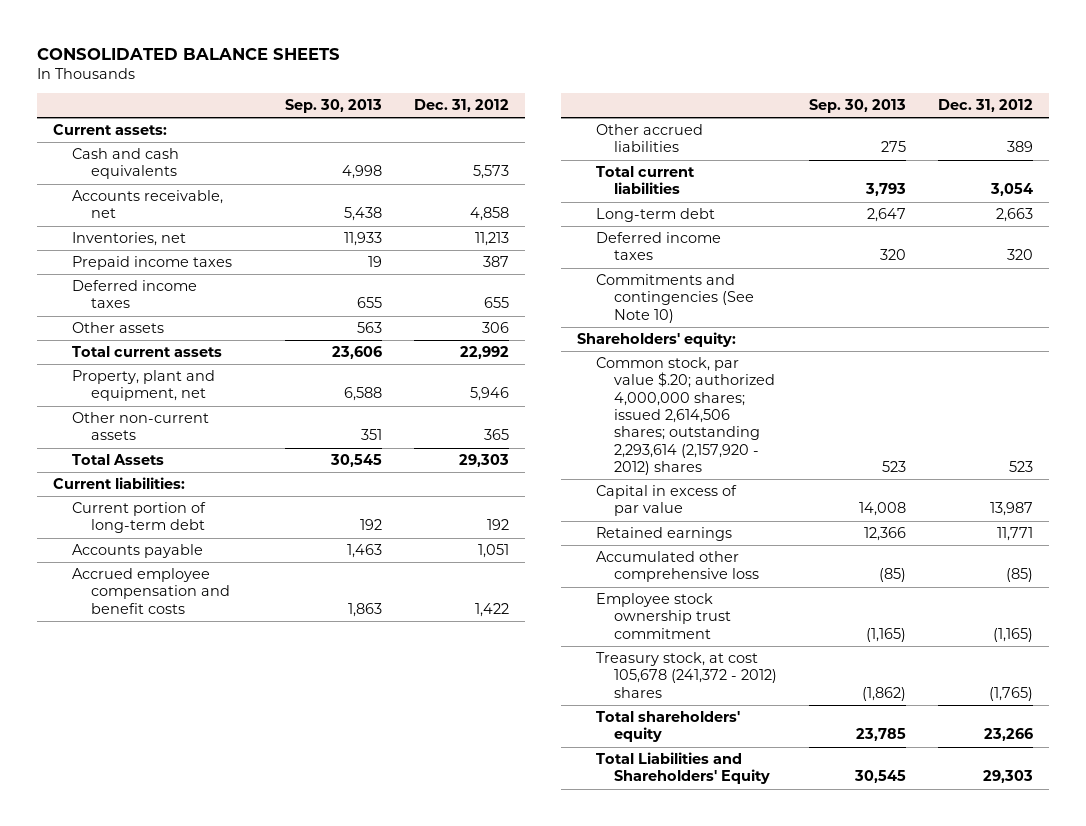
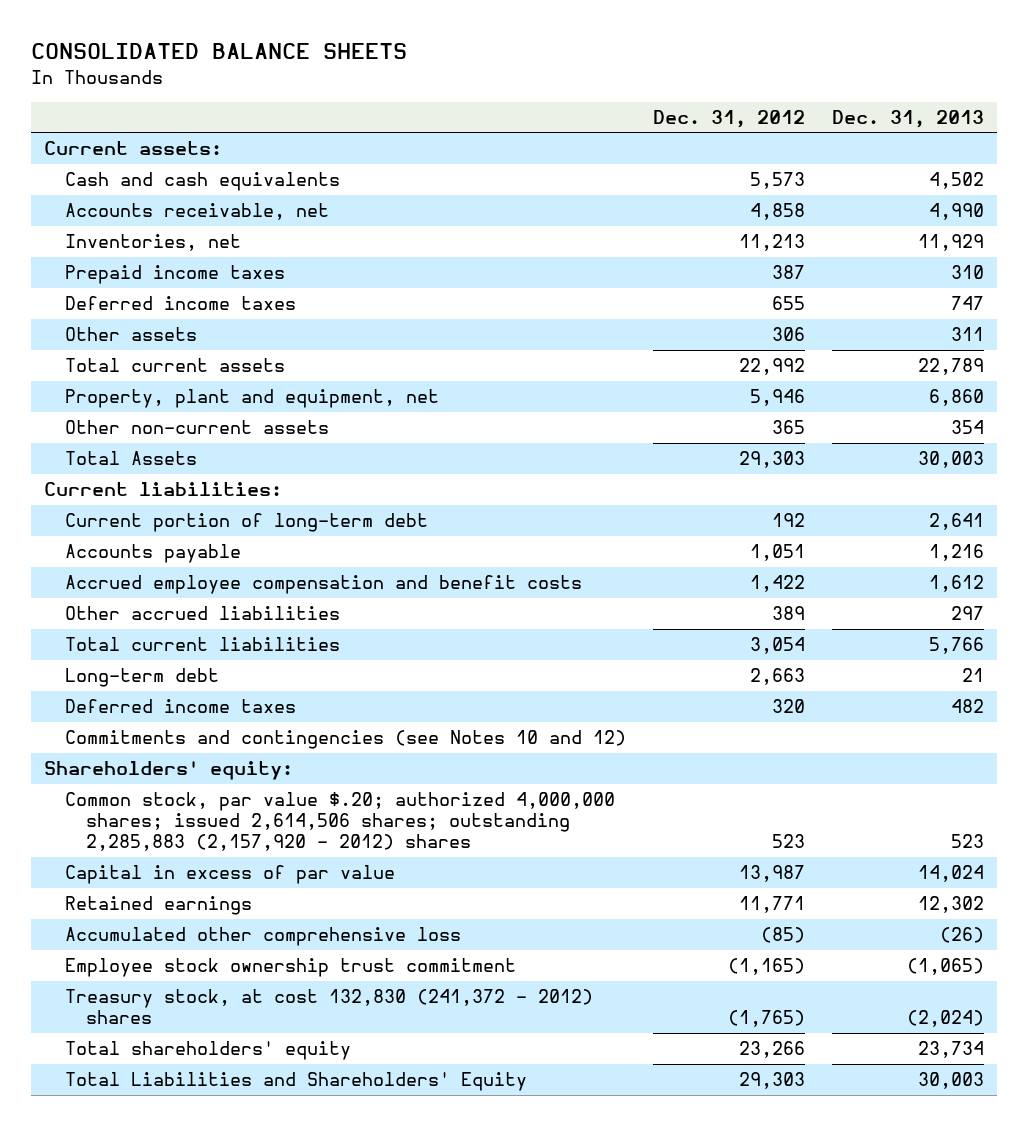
[285,99,383,114] Sep. 30, 2013 -> none
none -> [831,109,984,128] Dec. 31, 2013
[595,274,755,323] Commitments and contingencies (See Note 10) -> [65,730,627,750] Commitments and contingencies (see Notes 10 and 12)
[595,357,776,475] Common stock, par value $.20; authorized 4,000,000 shares; issued 2,614,506 shares; outstanding 2,293,614 (2,157,920 - 2012) shares -> [65,792,616,852] Common stock, par value $.20; authorized 4,000,000 shares; issued 2,614,506 shares; outstanding 2,285,883 (2,157,920 - 2012) shares
[595,652,778,698] Treasury stock, at cost 105,678 (241,372 - 2012) shares -> [65,989,594,1025] Treasury stock, at cost 132,830 (241,372 - 2012) shares

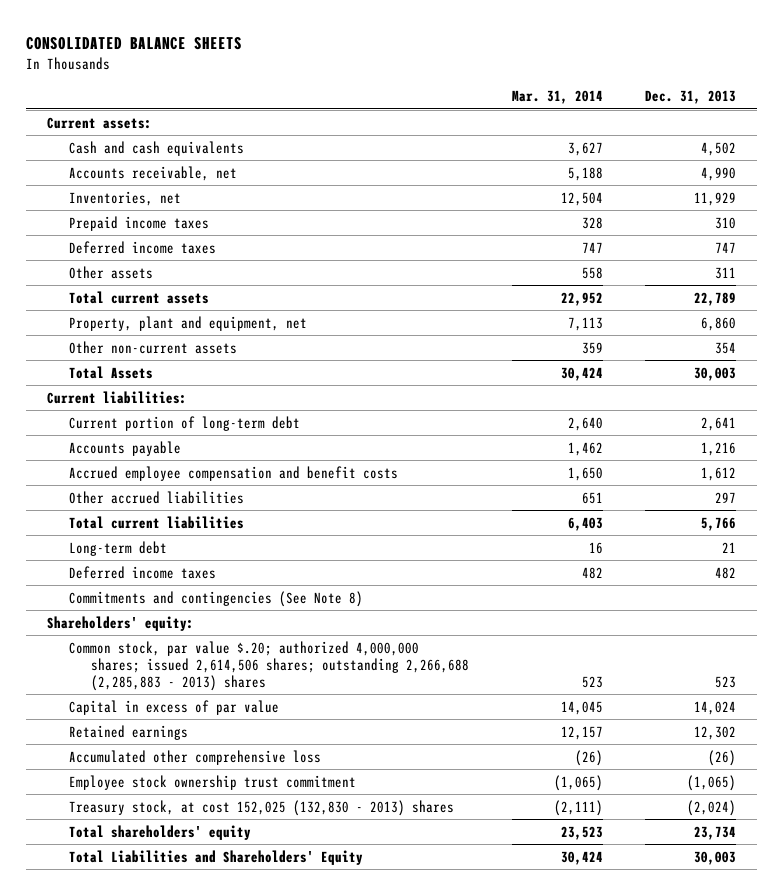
[652,109,805,128] Dec. 31, 2012 -> none
none -> [511,90,603,105] Mar. 31, 2014
[65,730,627,750] Commitments and contingencies (see Notes 10 and 12) -> [69,590,364,607] Commitments and contingencies (See Note 8)
[65,792,616,852] Common stock, par value $.20; authorized 4,000,000 shares; issued 2,614,506 shares; outstanding 2,285,883 (2,157,920 - 2012) shares -> [69,640,470,691] Common stock, par value $.20; authorized 4,000,000 shares; issued 2,614,506 shares; outstanding 2,266,688 (2,285,883 - 2013) shares
[65,989,594,1025] Treasury stock, at cost 132,830 (241,372 - 2012) shares -> [69,799,455,816] Treasury stock, at cost 152,025 (132,830 - 2013) shares

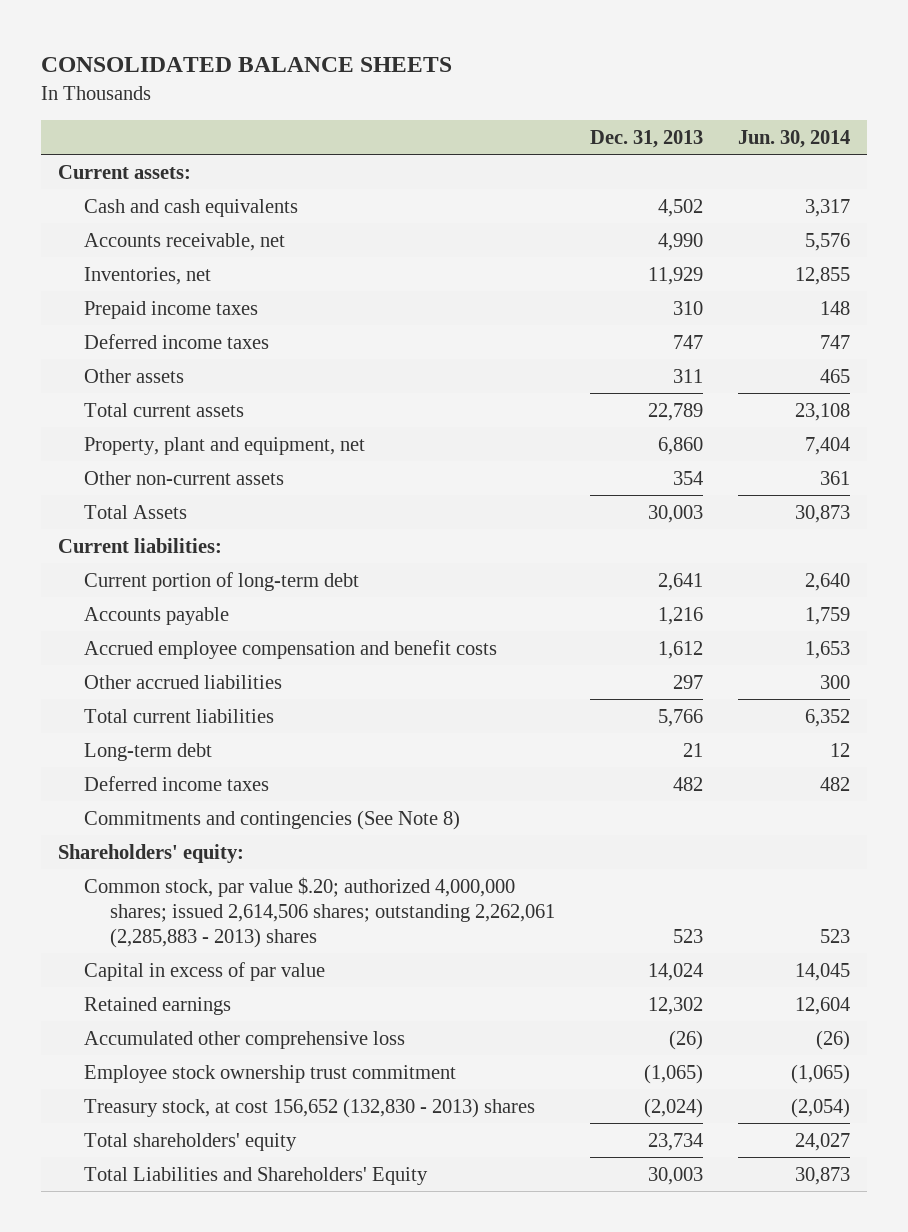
[511,90,603,105] Mar. 31, 2014 -> none
none -> [737,129,850,148] Jun. 30, 2014
[69,640,470,691] Common stock, par value $.20; authorized 4,000,000 shares; issued 2,614,506 shares; outstanding 2,266,688 (2,285,883 - 2013) shares -> [84,876,556,948] Common stock, par value $.20; authorized 4,000,000 shares; issued 2,614,506 shares; outstanding 2,262,061 (2,285,883 - 2013) shares
[69,799,455,816] Treasury stock, at cost 152,025 (132,830 - 2013) shares -> [84,1097,536,1118] Treasury stock, at cost 156,652 (132,830 - 2013) shares

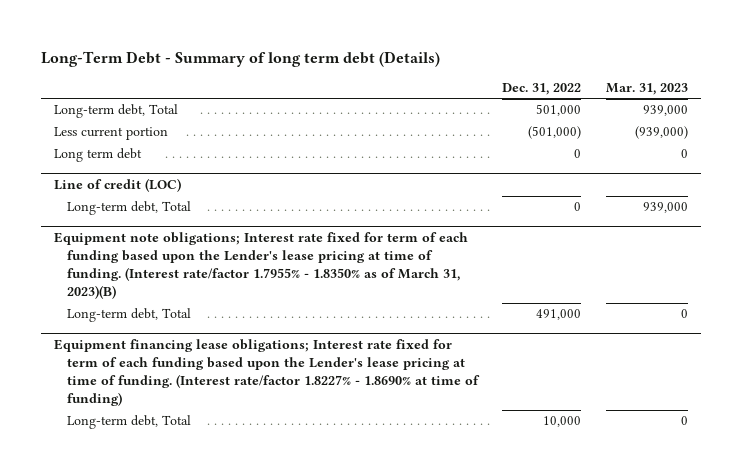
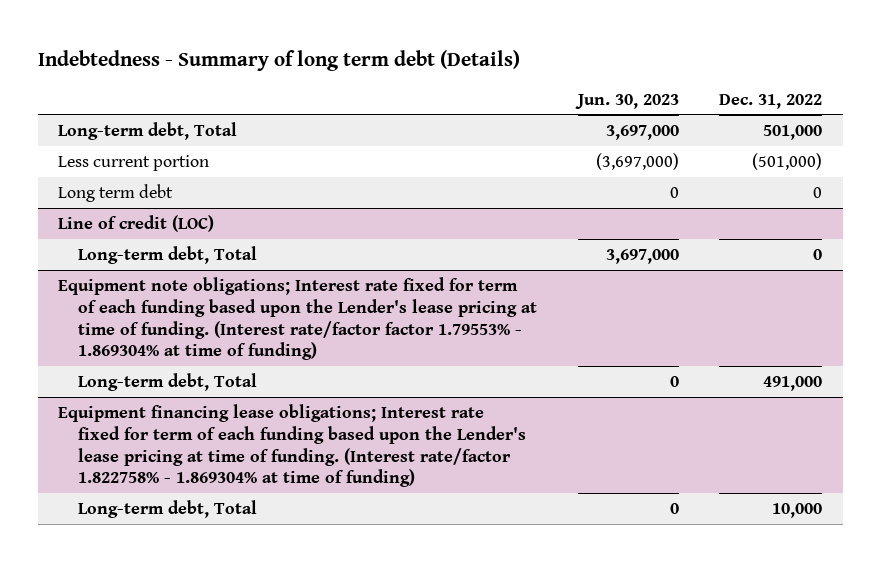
[41,50,441,67] Long-Term Debt - Summary of long term debt (Details) -> [37,49,520,71] Indebtedness - Summary of long term debt (Details)
[606,82,689,95] Mar. 31, 2023 -> none
none -> [574,93,679,109] Jun. 30, 2023
[53,232,468,300] Equipment note obligations; Interest rate fixed for term of each funding based upon the Lender's lease pricing at time of funding. (Interest rate/factor 1.7955% - 1.8350% as of March 31, 2023)(B) -> [58,276,538,361] Equipment note obligations; Interest rate fixed for term of each funding based upon the Lender's lease pricing at time of funding. (Interest rate/factor factor 1.79553% - 1.869304% at time of funding)
[53,339,480,407] Equipment financing lease obligations; Interest rate fixed for term of each funding based upon the Lender's lease pricing at time of funding. (Interest rate/factor 1.8227% - 1.8690% at time of funding) -> [58,403,527,488] Equipment financing lease obligations; Interest rate fixed for term of each funding based upon the Lender's lease pricing at time of funding. (Interest rate/factor 1.822758% - 1.869304% at time of funding)

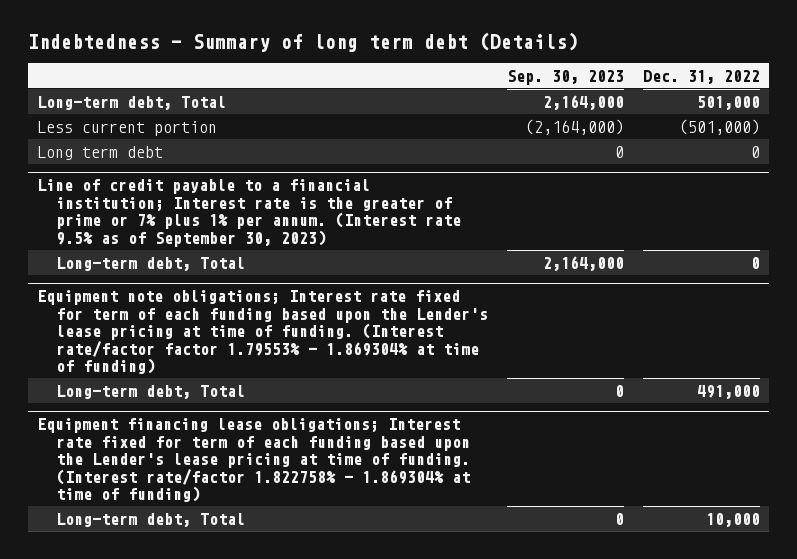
[574,93,679,109] Jun. 30, 2023 -> none
none -> [506,69,624,85] Sep. 30, 2023
[58,214,215,232] Line of credit (LOC) -> [37,179,462,247] Line of credit payable to a financial institution; Interest rate is the greater of prime or 7% plus 1% per annum. (Interest rate 9.5% as of September 30, 2023)

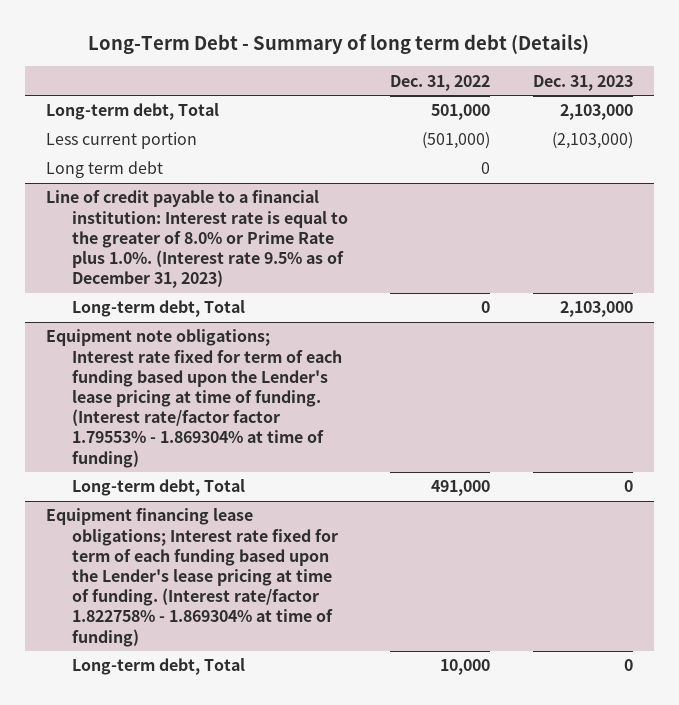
[27,32,578,53] Indebtedness - Summary of long term debt (Details) -> [88,34,590,55] Long-Term Debt - Summary of long term debt (Details)
[506,69,624,85] Sep. 30, 2023 -> none
none -> [532,74,633,91] Dec. 31, 2023
[37,179,462,247] Line of credit payable to a financial institution; Interest rate is the greater of prime or 7% plus 1% per annum. (Interest rate 9.5% as of September 30, 2023) -> [46,190,348,289] Line of credit payable to a financial institution: Interest rate is equal to the greater of 8.0% or Prime Rate plus 1.0%. (Interest rate 9.5% as of December 31, 2023)

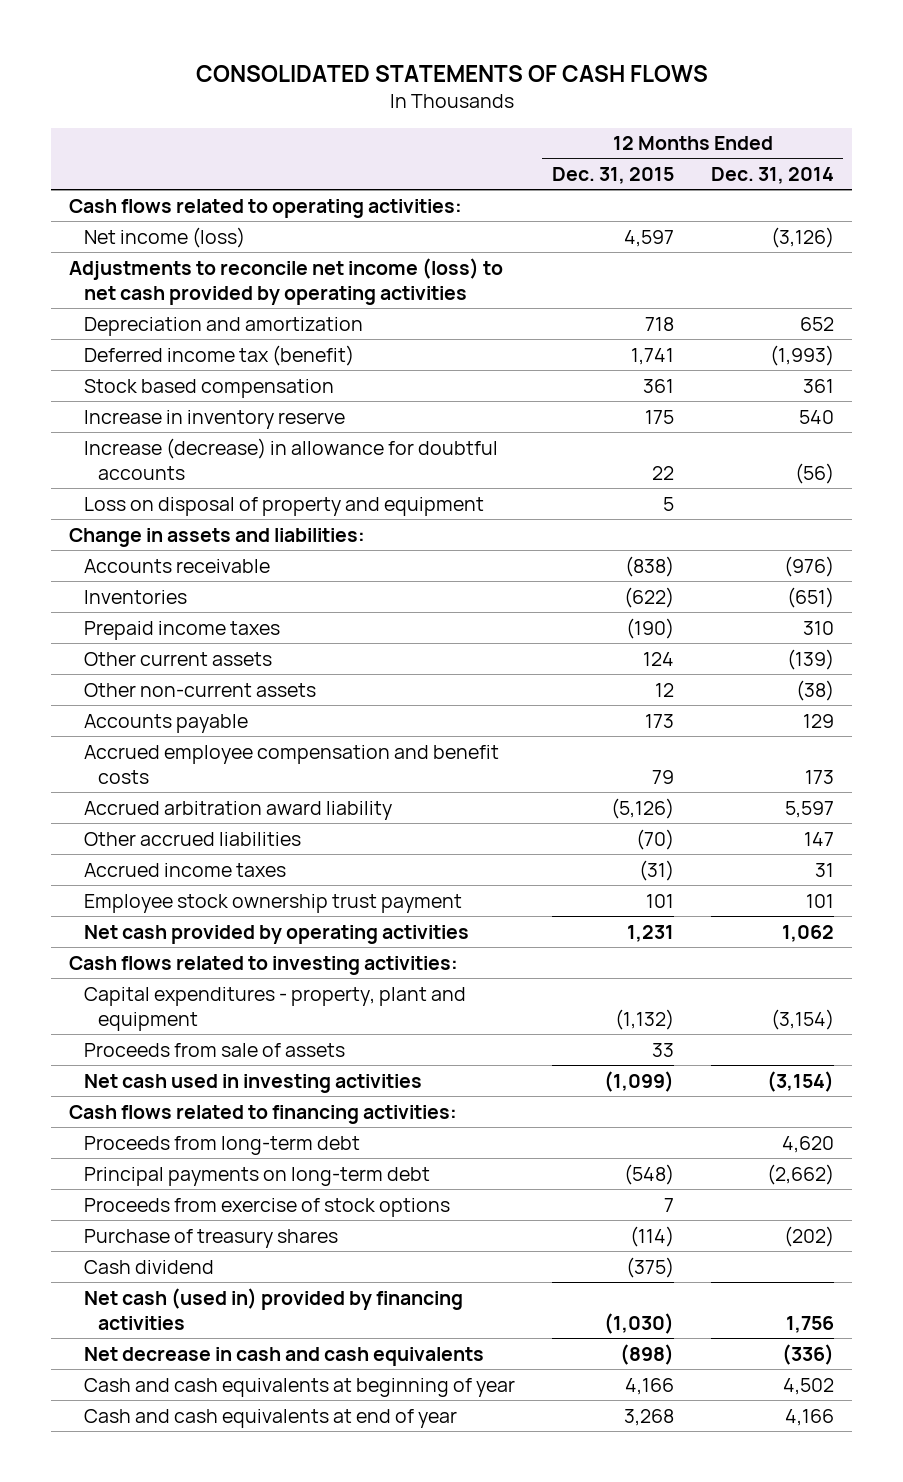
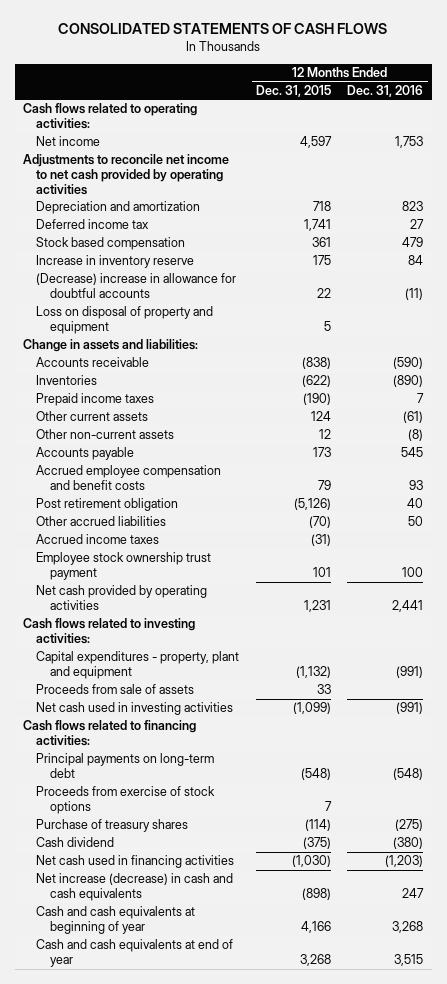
[710,167,834,185] Dec. 31, 2014 -> none
none -> [347,85,424,98] Dec. 31, 2016
[83,226,245,248] Net income (loss) -> [36,136,101,147] Net income
[69,257,504,305] Adjustments to reconcile net income (loss) to net cash provided by operating activities -> [23,154,230,196] Adjustments to reconcile net income to net cash provided by operating activities
[83,344,354,366] Deferred income tax (benefit) -> [36,219,150,230] Deferred income tax
[83,437,498,480] Increase (decrease) in allowance for doubtful accounts -> [36,273,237,299] (Decrease) increase in allowance for doubtful accounts
[83,800,392,820] Accrued arbitration award liability -> [36,498,179,512] Post retirement obligation
[83,1135,360,1155] Proceeds from long-term debt -> none
[83,1287,463,1330] Net cash (used in) provided by financing activities -> [36,855,235,869] Net cash used in financing activities
[83,1346,484,1366] Net decrease in cash and cash equivalents -> [36,873,234,902] Net increase (decrease) in cash and cash equivalents

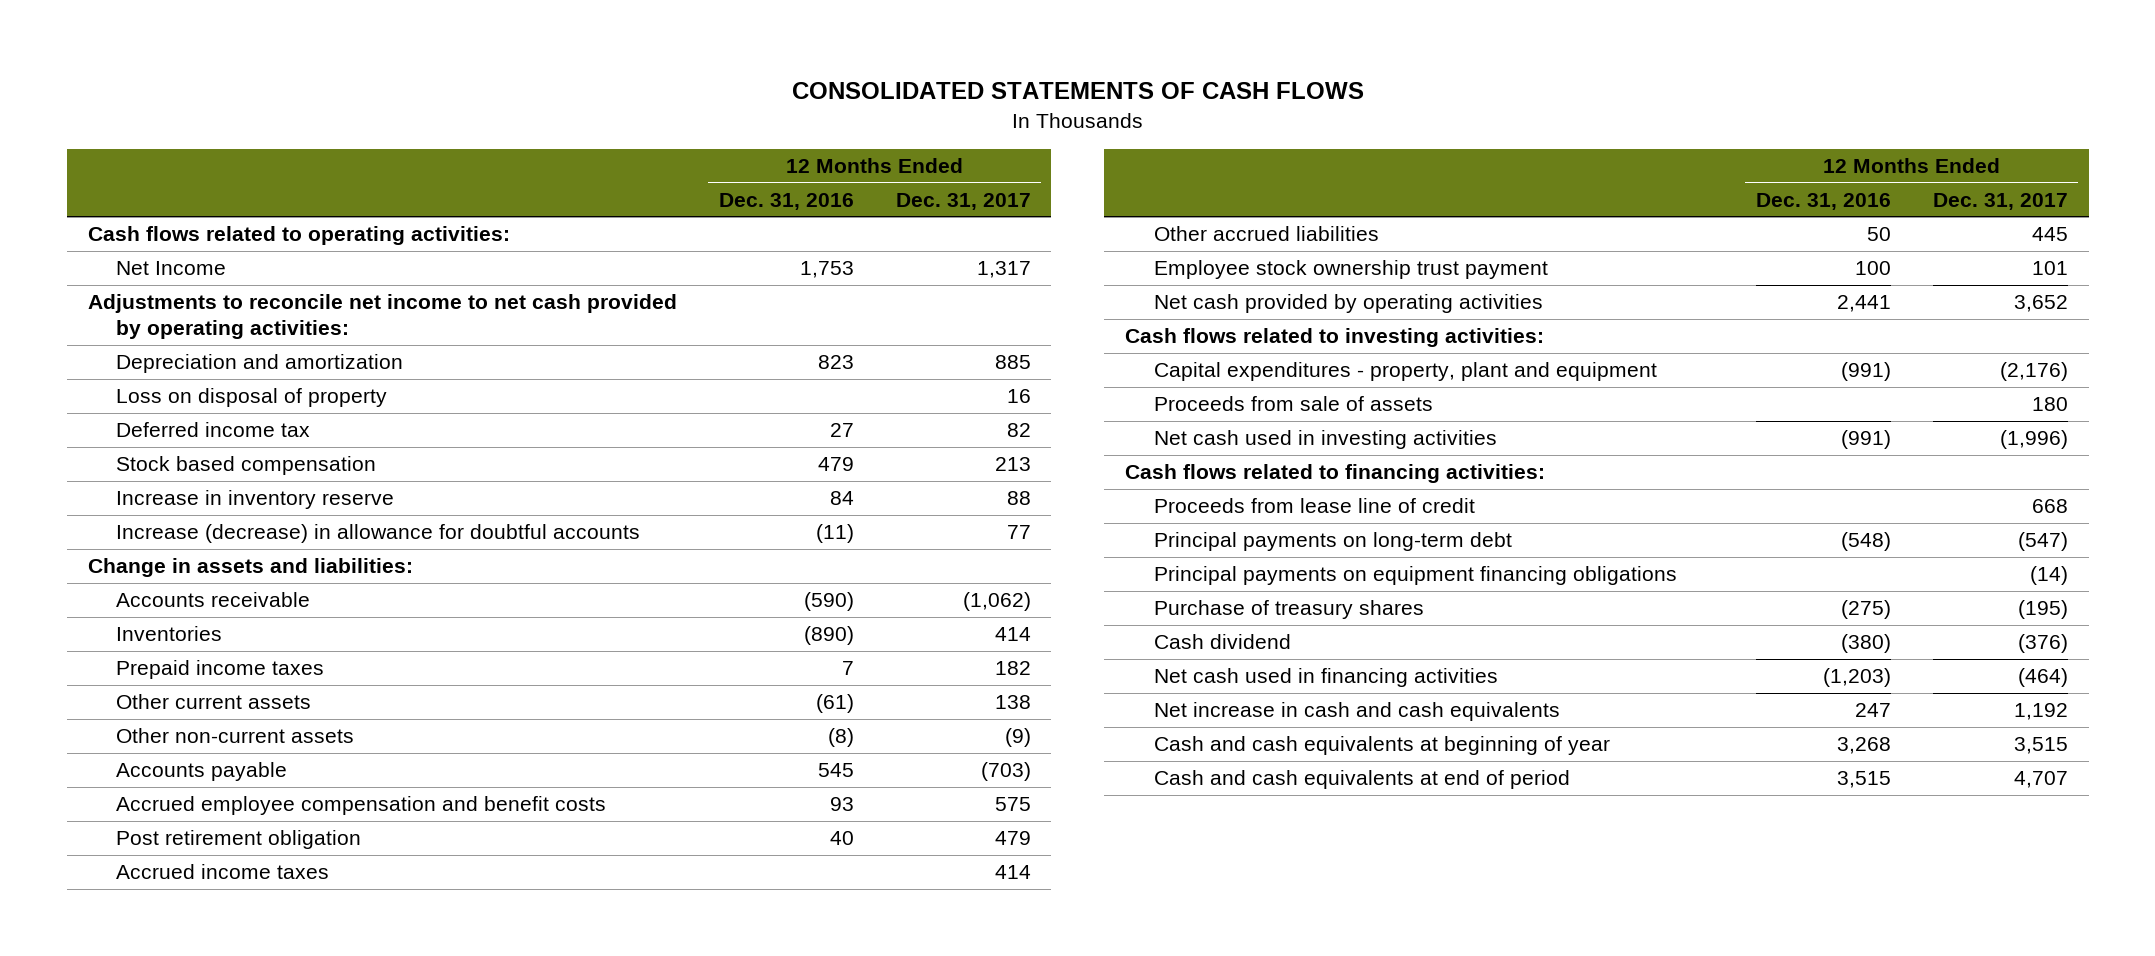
[255,85,331,98] Dec. 31, 2015 -> none
none -> [895,192,1031,210] Dec. 31, 2017
[36,136,101,147] Net income -> [116,261,227,276] Net Income
[23,154,230,196] Adjustments to reconcile net income to net cash provided by operating activities -> [87,294,677,340] Adjustments to reconcile net income to net cash provided by operating activities:
none -> [116,388,388,408] Loss on disposal of property
[36,306,214,335] Loss on disposal of property and equipment -> none
[36,273,237,299] (Decrease) increase in allowance for doubtful accounts -> [116,524,641,544] Increase (decrease) in allowance for doubtful accounts
[36,516,167,527] Other accrued liabilities -> [1153,226,1379,242] Other accrued liabilities
none -> [1153,498,1475,514] Proceeds from lease line of credit
[36,786,216,815] Proceeds from exercise of stock options -> none
none -> [1153,566,1677,586] Principal payments on equipment financing obligations
[36,873,234,902] Net increase (decrease) in cash and cash equivalents -> [1153,702,1560,722] Net increase in cash and cash equivalents
[36,939,234,968] Cash and cash equivalents at end of year -> [1153,770,1570,790] Cash and cash equivalents at end of period

